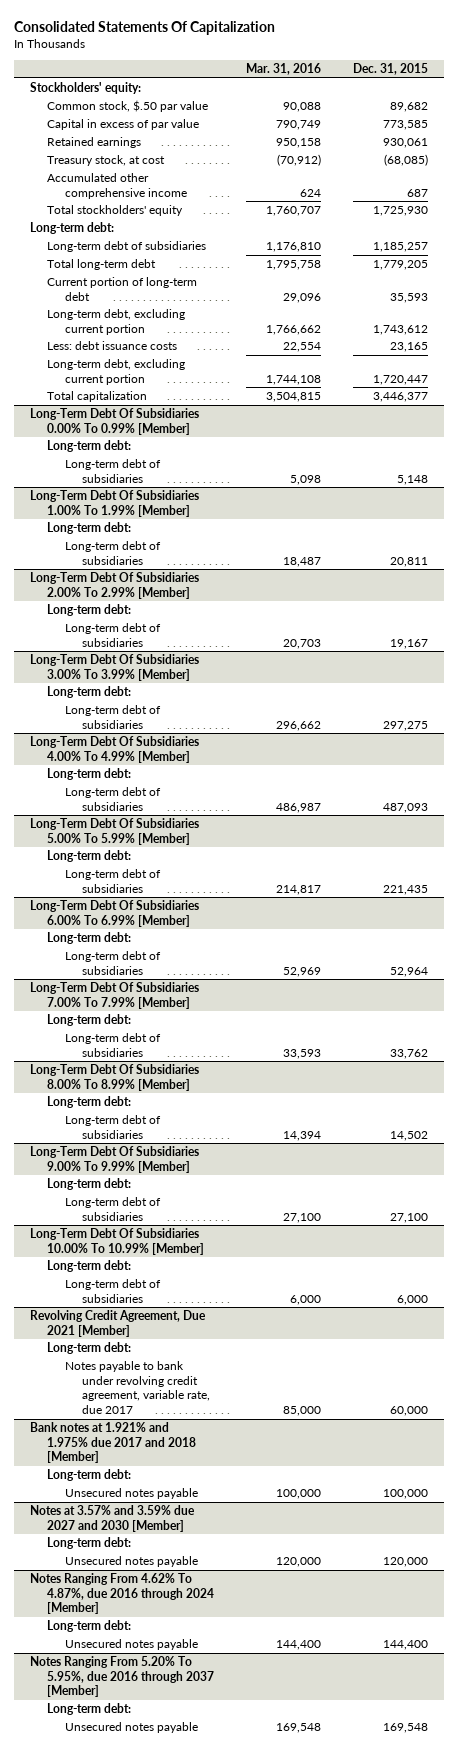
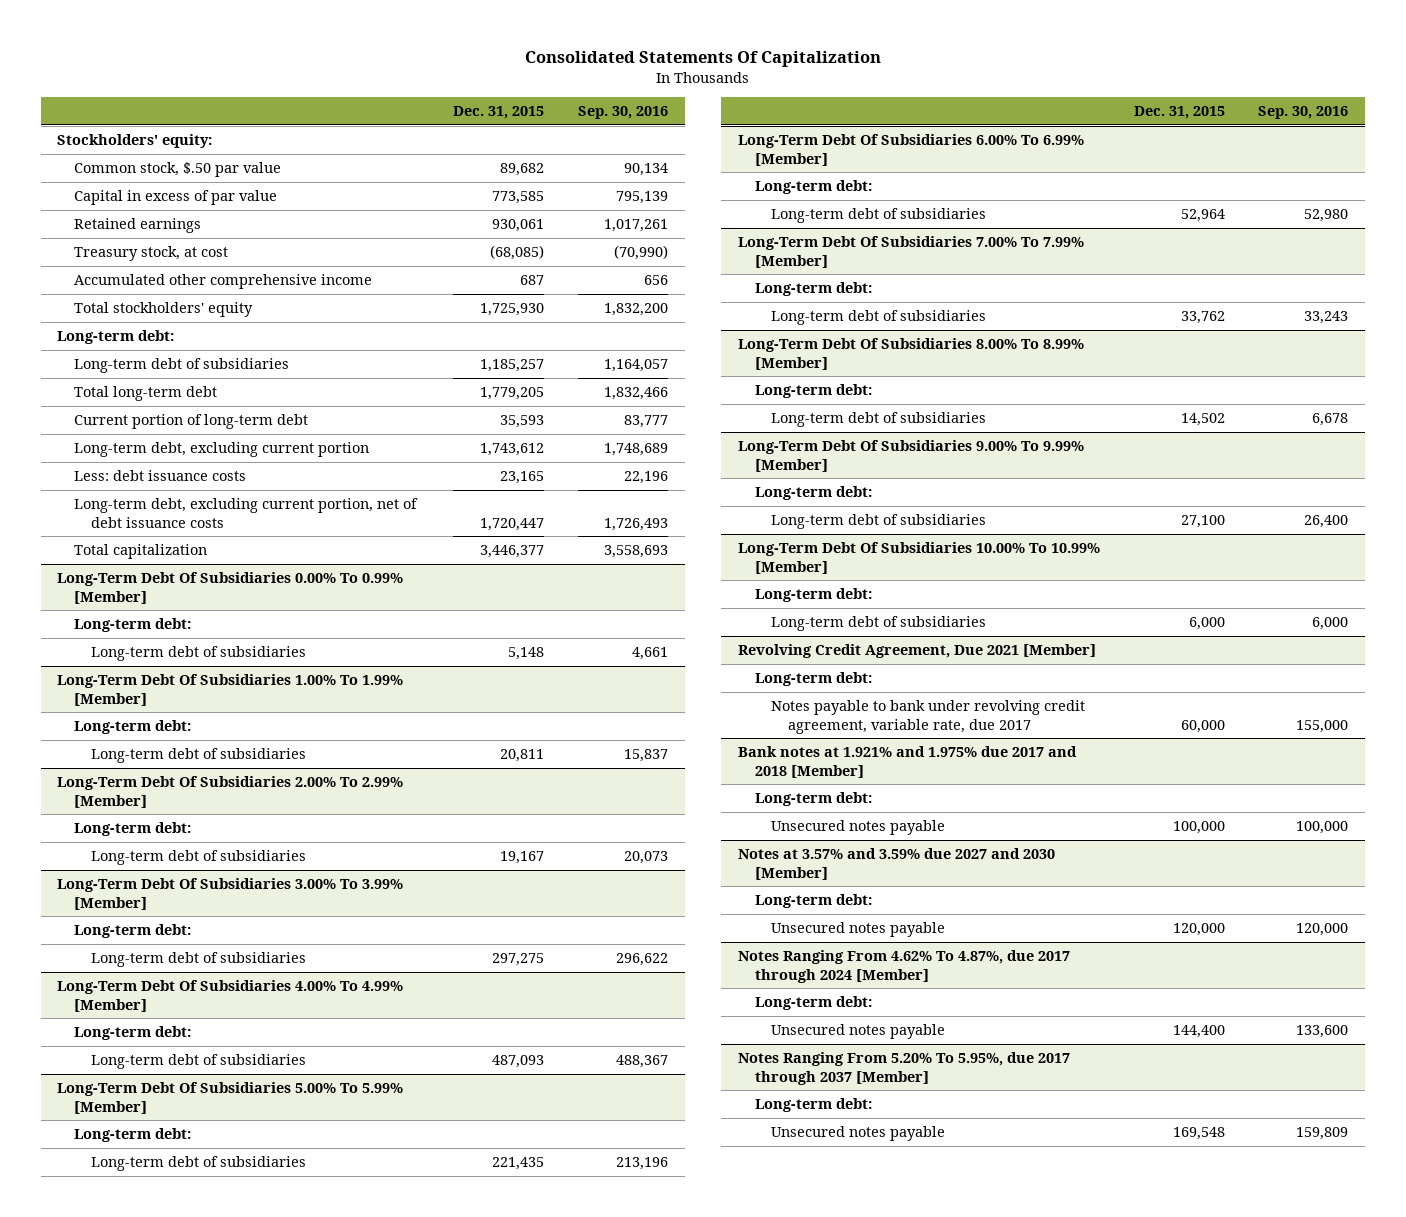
[246,62,322,75] Mar. 31, 2016 -> none
none -> [577,106,668,120] Sep. 30, 2016
[47,359,186,385] Long-term debt, excluding current portion -> [74,498,419,528] Long-term debt, excluding current portion, net of debt issuance costs
[30,1573,215,1615] Notes Ranging From 4.62% To 4.87%, due 2016 through 2024 [Member] -> [737,950,1070,983] Notes Ranging From 4.62% To 4.87%, due 2017 through 2024 [Member]
[30,1656,215,1698] Notes Ranging From 5.20% To 5.95%, due 2016 through 2037 [Member] -> [737,1052,1070,1085] Notes Ranging From 5.20% To 5.95%, due 2017 through 2037 [Member]

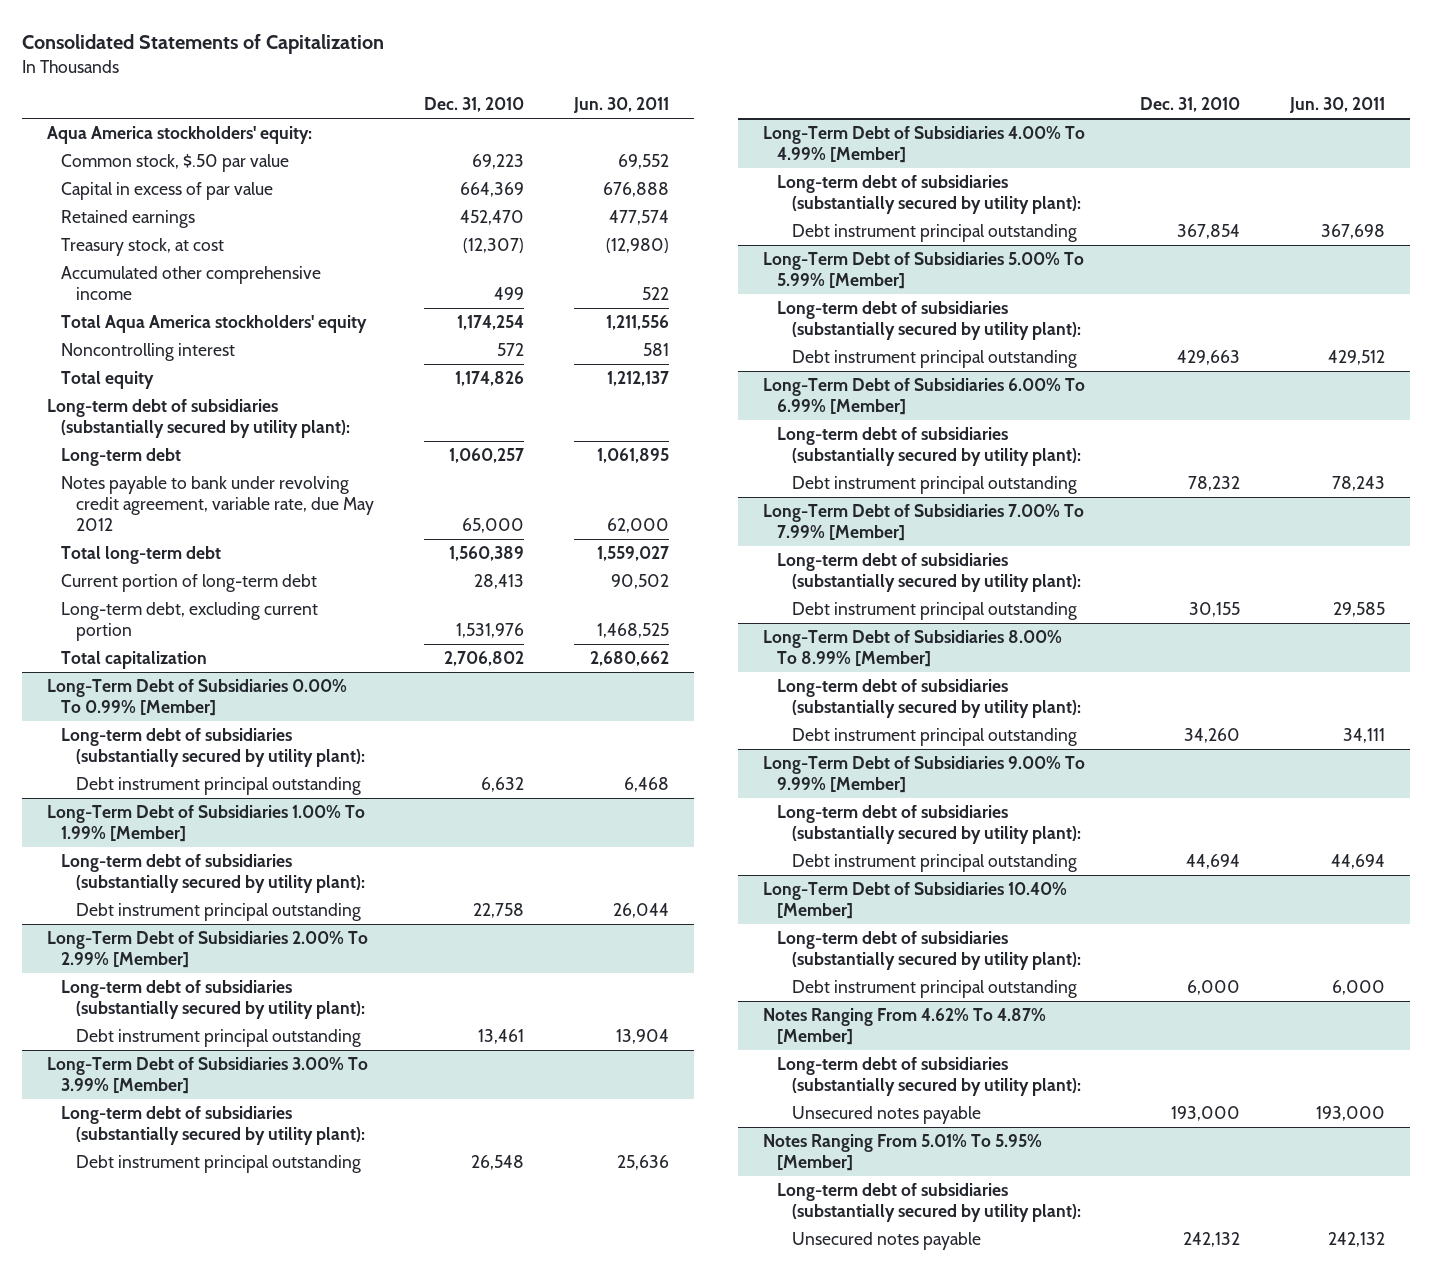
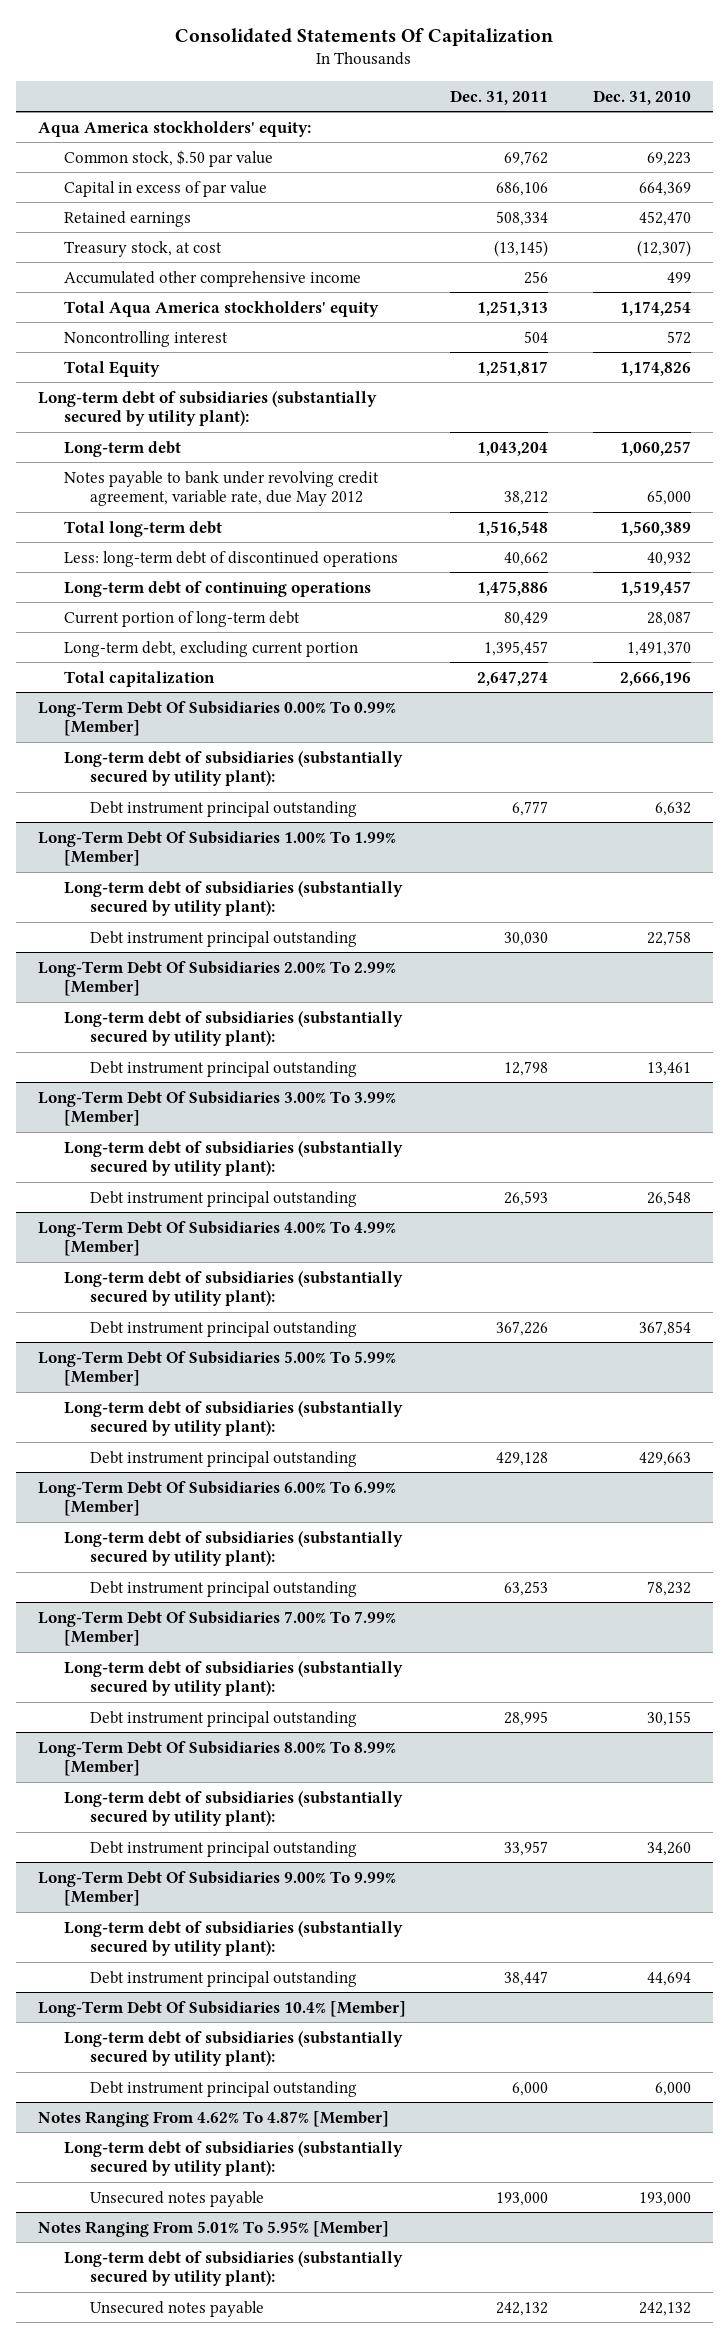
[21,34,384,55] Consolidated Statements of Capitalization -> [175,27,554,46] Consolidated Statements Of Capitalization
[573,97,670,114] Jun. 30, 2011 -> none
none -> [450,89,549,105] Dec. 31, 2011
[61,371,155,390] Total equity -> [63,360,160,377] Total Equity
none -> [63,550,398,567] Less: long-term debt of discontinued operations
none -> [63,580,371,597] Long-term debt of continuing operations
[473,574,524,590] 28,413 -> [646,610,691,626] 28,087
[455,623,524,639] 1,531,976 -> [626,640,691,656] 1,491,370
[443,651,524,667] 2,706,802 -> [619,671,691,686] 2,666,196
[46,679,347,717] Long-Term Debt of Subsidiaries 0.00% To 0.99% [Member] -> [37,700,396,737] Long-Term Debt Of Subsidiaries 0.00% To 0.99% [Member]
[46,805,365,843] Long-Term Debt of Subsidiaries 1.00% To 1.99% [Member] -> [37,830,396,867] Long-Term Debt Of Subsidiaries 1.00% To 1.99% [Member]
[46,931,368,969] Long-Term Debt of Subsidiaries 2.00% To 2.99% [Member] -> [37,960,396,997] Long-Term Debt Of Subsidiaries 2.00% To 2.99% [Member]
[46,1057,368,1095] Long-Term Debt of Subsidiaries 3.00% To 3.99% [Member] -> [37,1090,396,1127] Long-Term Debt Of Subsidiaries 3.00% To 3.99% [Member]
[762,126,1085,164] Long-Term Debt of Subsidiaries 4.00% To 4.99% [Member] -> [37,1220,396,1257] Long-Term Debt Of Subsidiaries 4.00% To 4.99% [Member]
[762,252,1084,290] Long-Term Debt of Subsidiaries 5.00% To 5.99% [Member] -> [37,1350,396,1387] Long-Term Debt Of Subsidiaries 5.00% To 5.99% [Member]
[762,378,1085,416] Long-Term Debt of Subsidiaries 6.00% To 6.99% [Member] -> [37,1480,396,1517] Long-Term Debt Of Subsidiaries 6.00% To 6.99% [Member]
[762,504,1084,542] Long-Term Debt of Subsidiaries 7.00% To 7.99% [Member] -> [37,1610,396,1647] Long-Term Debt Of Subsidiaries 7.00% To 7.99% [Member]
[762,630,1062,668] Long-Term Debt of Subsidiaries 8.00% To 8.99% [Member] -> [37,1740,396,1777] Long-Term Debt Of Subsidiaries 8.00% To 8.99% [Member]
[762,756,1085,794] Long-Term Debt of Subsidiaries 9.00% To 9.99% [Member] -> [37,1870,396,1907] Long-Term Debt Of Subsidiaries 9.00% To 9.99% [Member]
[762,882,1067,920] Long-Term Debt of Subsidiaries 10.40% [Member] -> [37,2000,406,2017] Long-Term Debt Of Subsidiaries 10.4% [Member]

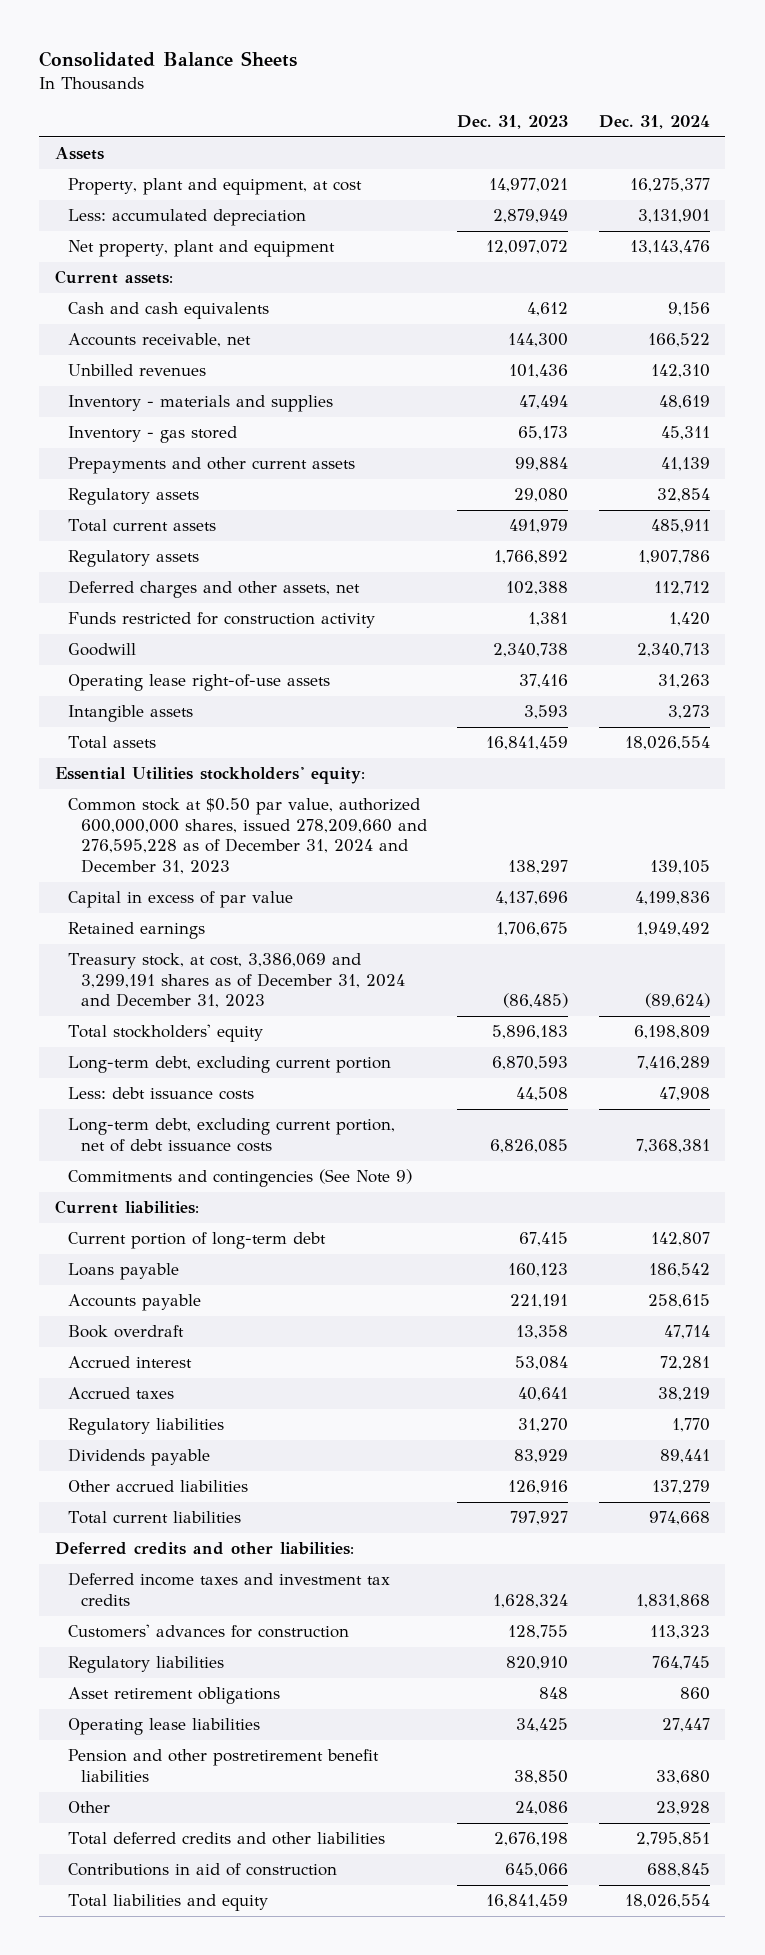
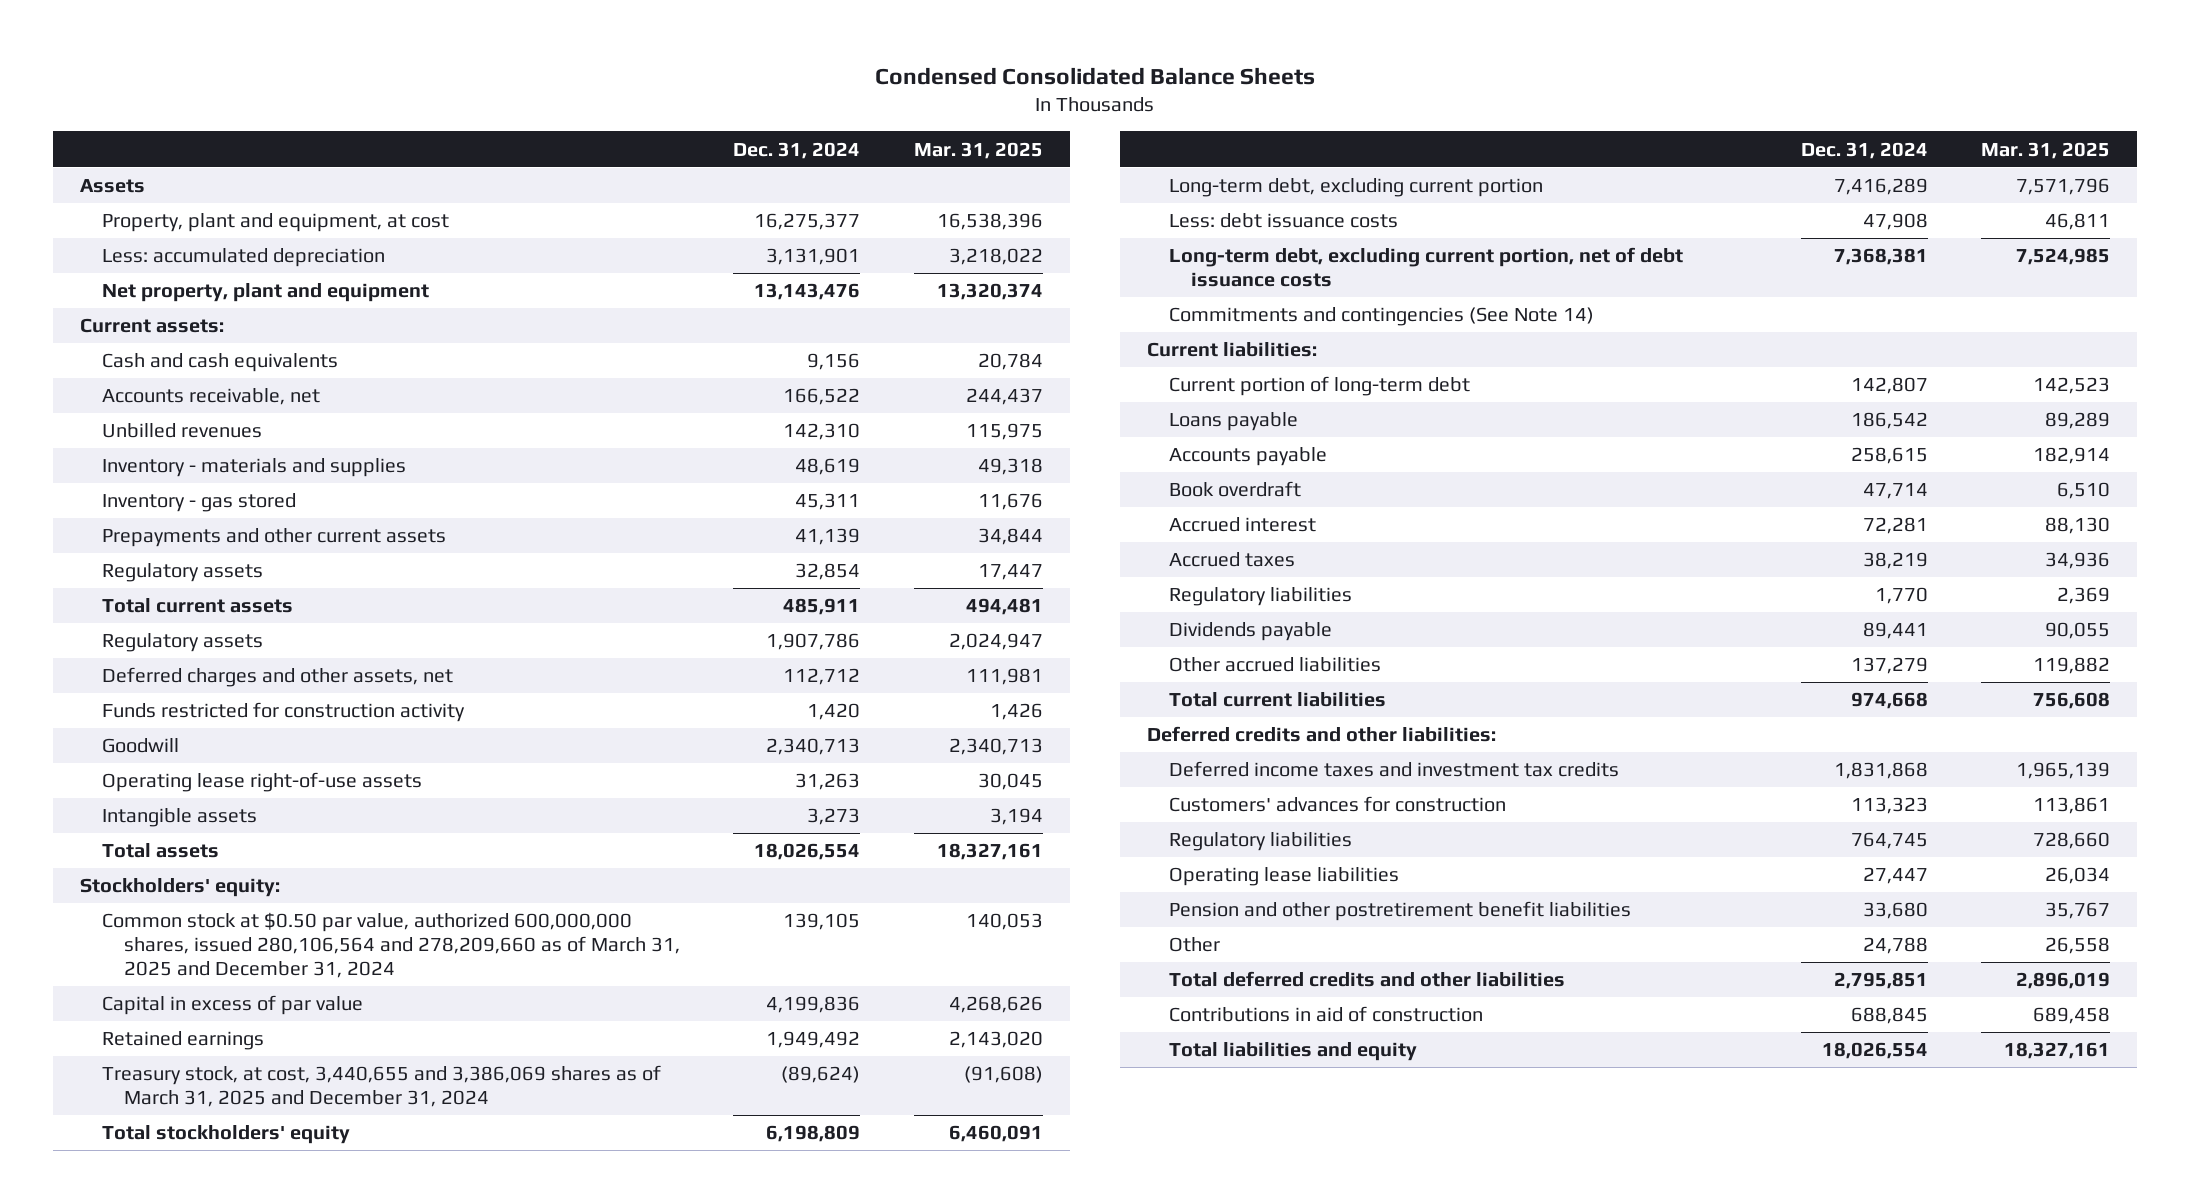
[39,50,298,67] Consolidated Balance Sheets -> [874,67,1315,86] Condensed Consolidated Balance Sheets
[457,115,569,130] Dec. 31, 2023 -> none
none -> [913,141,1043,159] Mar. 31, 2025
[54,767,365,785] Essential Utilities stockholders' equity: -> [79,878,280,898] Stockholders' equity:
[67,798,427,875] Common stock at $0.50 par value, authorized 600,000,000 shares, issued 278,209,660 and 276,595,228 as of December 31, 2024 and December 31, 2023 -> [101,912,680,979] Common stock at $0.50 par value, authorized 600,000,000 shares, issued 280,106,564 and 278,209,660 as of March 31, 2025 and December 31, 2024
[67,953,405,1009] Treasury stock, at cost, 3,386,069 and 3,299,191 shares as of December 31, 2024 and December 31, 2023 -> [101,1065,661,1108] Treasury stock, at cost, 3,440,655 and 3,386,069 shares as of March 31, 2025 and December 31, 2024
[67,1169,412,1188] Commitments and contingencies (See Note 9) -> [1168,307,1594,327] Commitments and contingencies (See Note 14)
[67,1687,280,1705] Asset retirement obligations -> none
[655,1801,710,1816] 23,928 -> [1862,937,1928,955] 24,788

